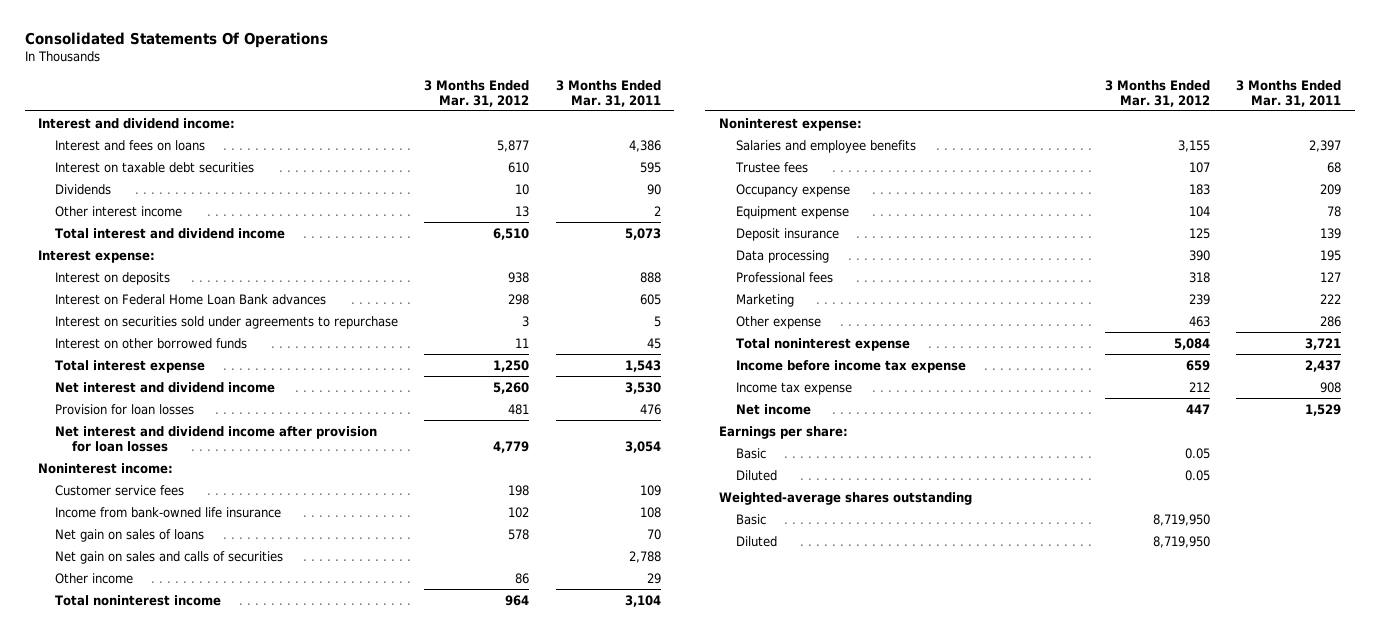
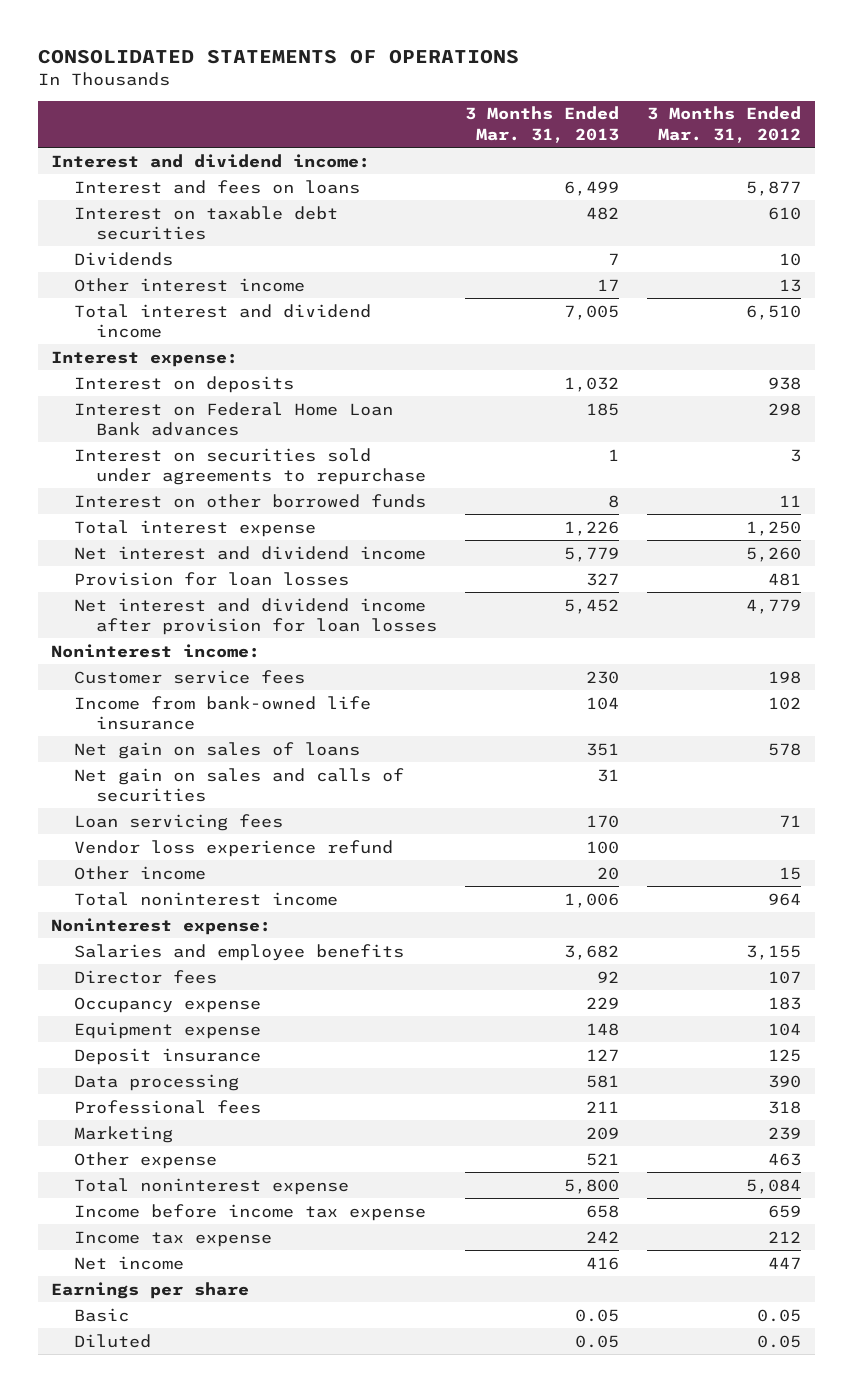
[24,32,328,49] Consolidated Statements Of Operations -> [37,48,519,64] CONSOLIDATED STATEMENTS OF OPERATIONS
[555,79,661,107] 3 Months Ended Mar. 31, 2011 -> none
none -> [465,106,620,143] 3 Months Ended Mar. 31, 2013
none -> [73,813,283,831] Loan servicing fees
none -> [73,839,393,857] Vendor loss experience refund
[515,572,530,584] 86 -> [778,866,801,880] 15
[734,161,808,173] Trustee fees -> none
none -> [73,969,217,984] Director fees
[718,425,848,439] Earnings per share: -> [51,1281,250,1299] Earnings per share
[718,491,972,505] Weighted-average shares outstanding -> none
[735,513,766,525] Basic -> none
[735,535,777,547] Diluted -> none

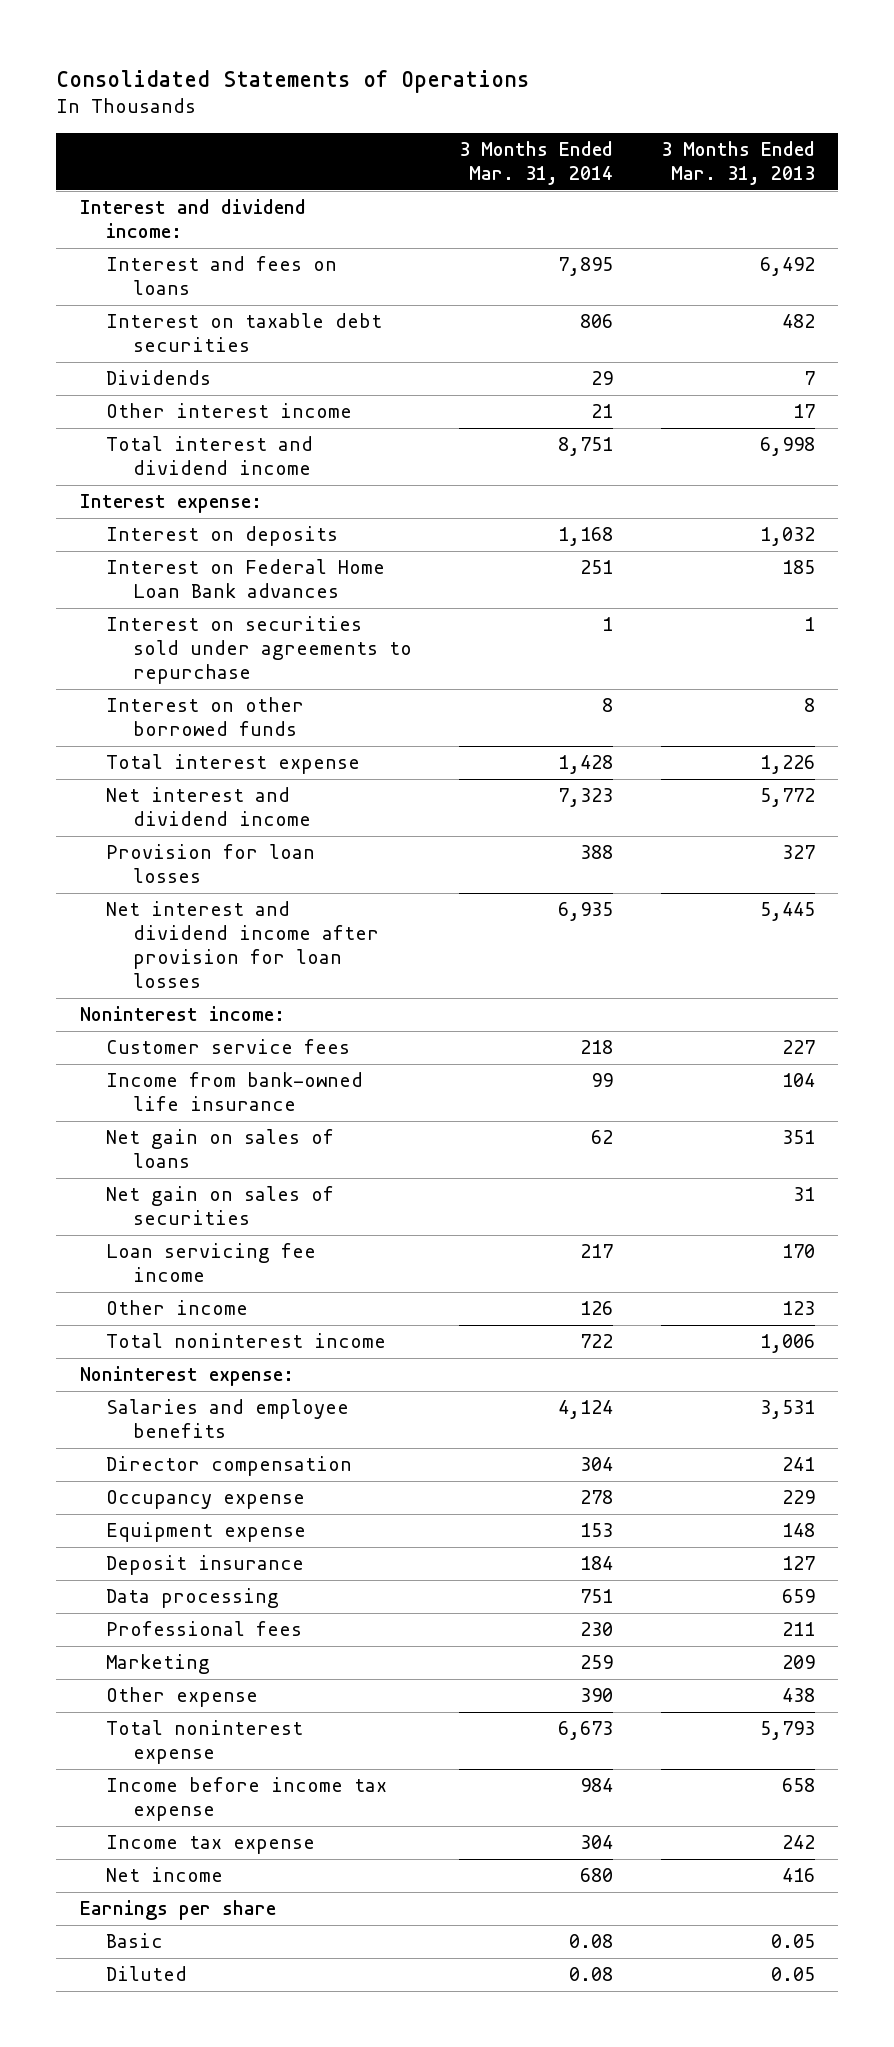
[37,48,519,64] CONSOLIDATED STATEMENTS OF OPERATIONS -> [55,69,529,93] Consolidated Statements of Operations
[646,106,801,143] 3 Months Ended Mar. 31, 2012 -> none
none -> [459,141,614,186] 3 Months Ended Mar. 31, 2014
[564,180,620,196] 6,499 -> [759,257,815,277] 6,492
[564,304,620,320] 7,005 -> [759,437,815,457] 6,998
[564,546,620,562] 5,779 -> [759,788,815,808] 5,772
[564,598,620,614] 5,452 -> [759,902,815,922] 5,445
[586,670,620,684] 230 -> [781,1040,815,1055] 227
[73,813,283,831] Loan servicing fees -> none
[73,839,393,857] Vendor loss experience refund -> none
[73,767,404,803] Net gain on sales and calls of securities -> [106,1186,335,1226] Net gain on sales of securities
none -> [106,1243,317,1283] Loan servicing fee income
[597,866,620,880] 20 -> [781,1301,815,1316] 123
[564,944,620,960] 3,682 -> [759,1400,815,1420] 3,531
[73,969,217,984] Director fees -> [106,1456,353,1477] Director compensation
[597,970,620,983] 92 -> [781,1457,815,1472] 241
[586,1074,620,1088] 581 -> [781,1589,815,1604] 659
[586,1152,620,1166] 521 -> [781,1688,815,1703] 438
[564,1178,620,1194] 5,800 -> [759,1721,815,1741] 5,793

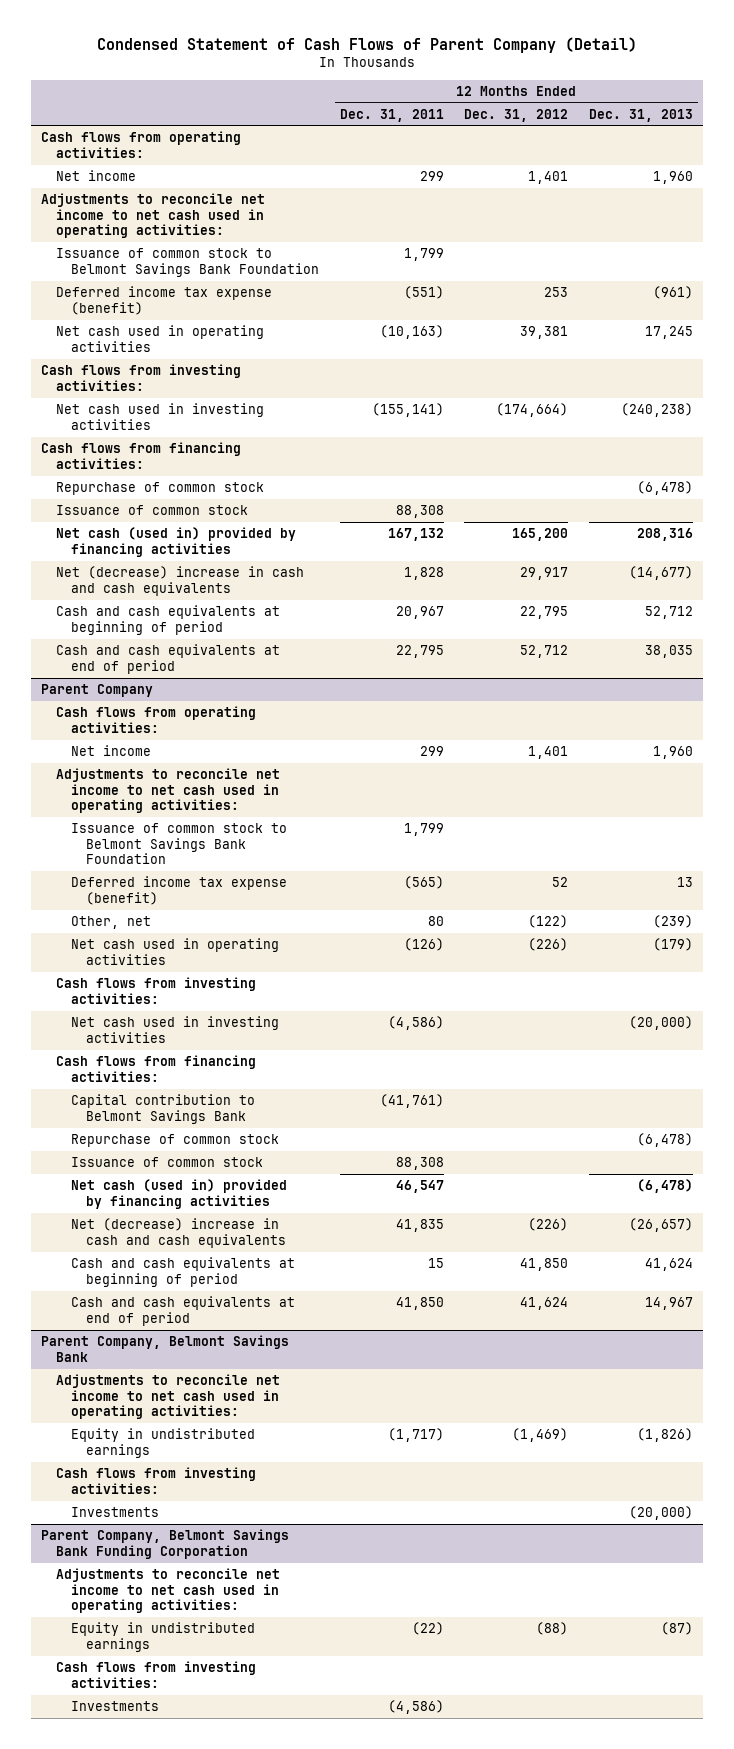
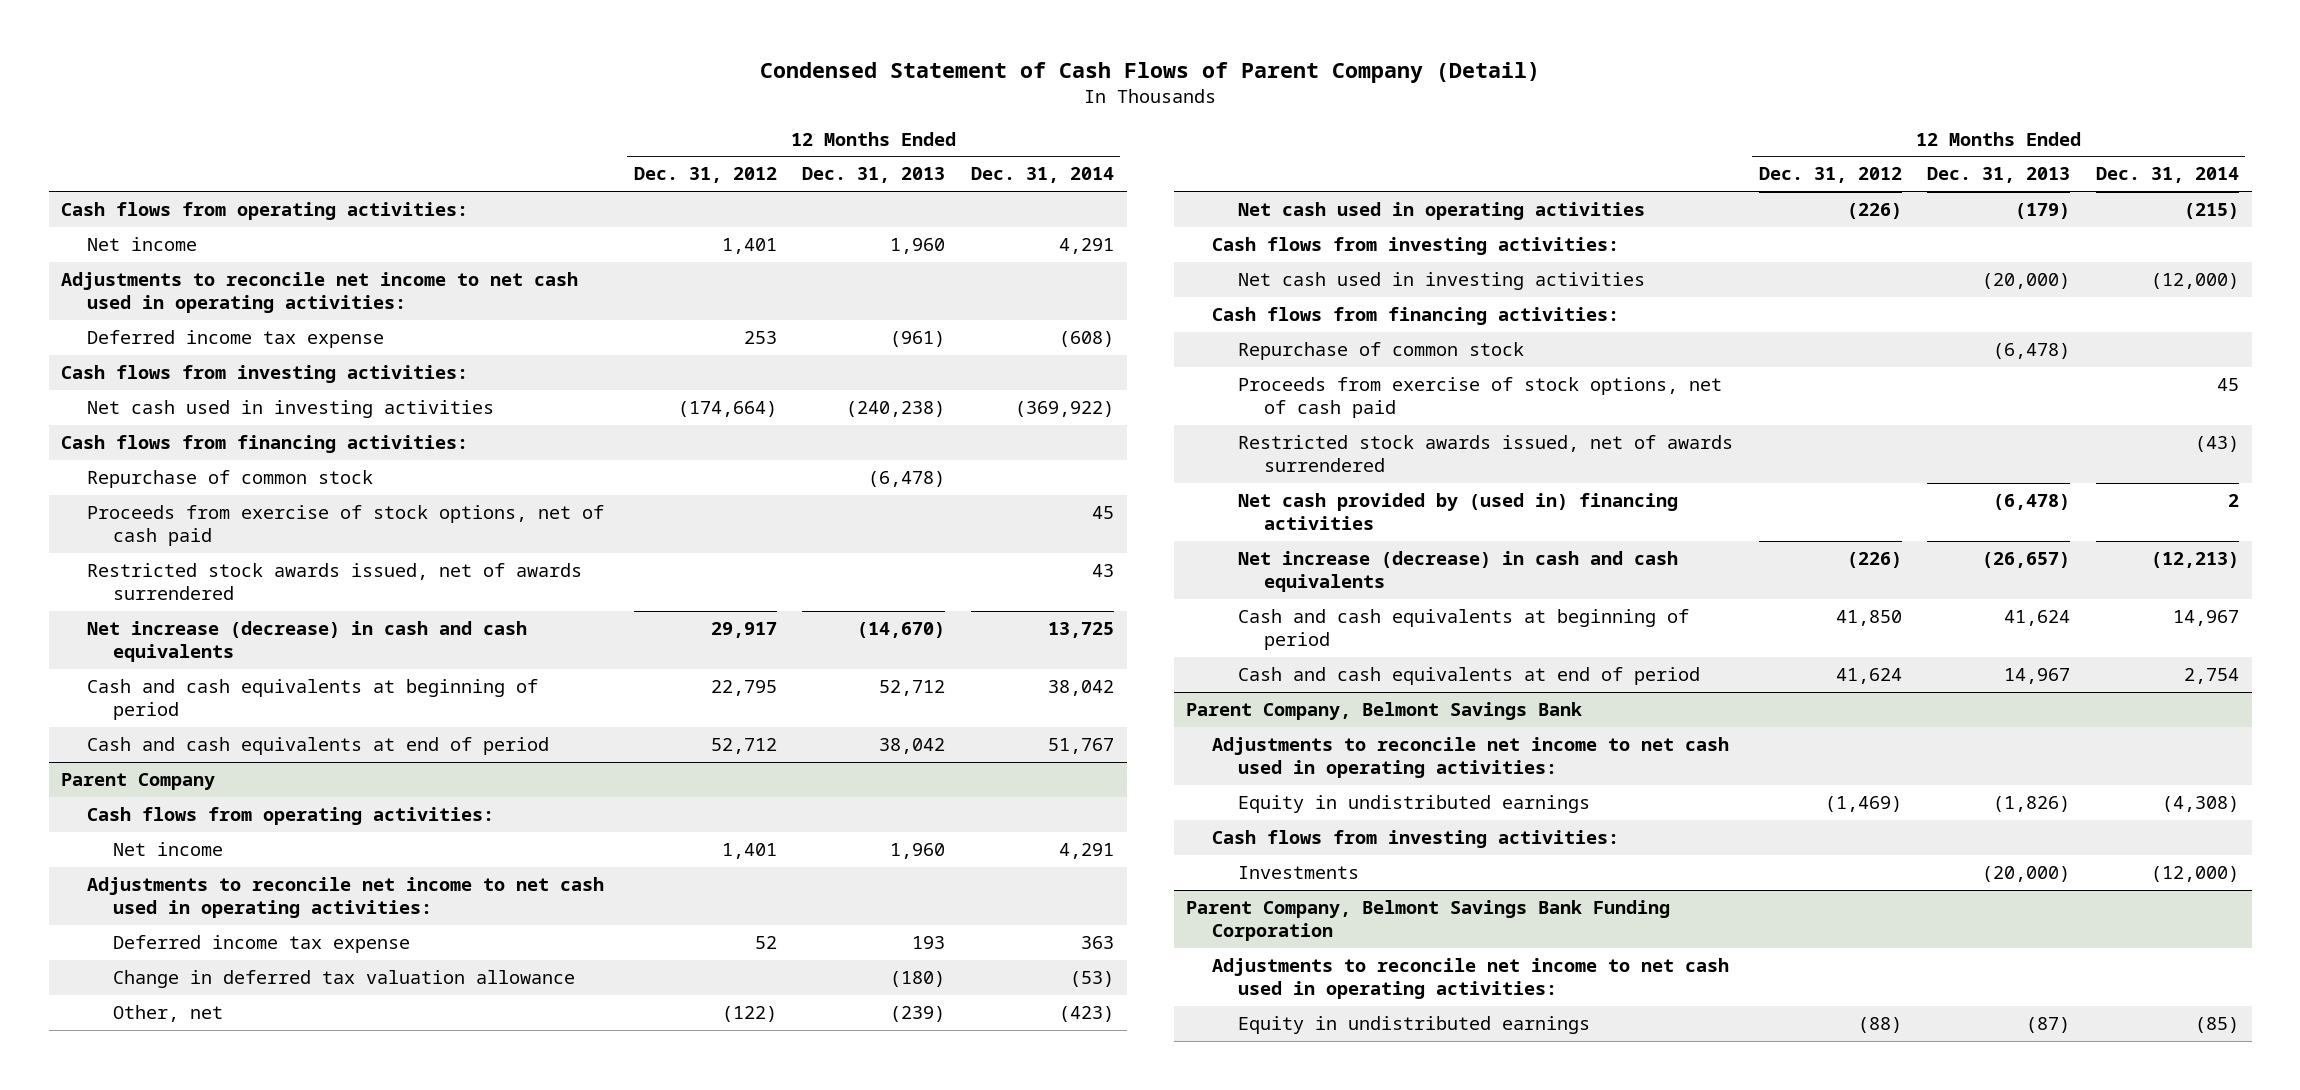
[339,108,444,122] Dec. 31, 2011 -> none
none -> [971,167,1115,184] Dec. 31, 2014
[56,248,320,277] Issuance of common stock to Belmont Savings Bank Foundation -> none
[56,325,265,352] Net cash used in operating activities -> none
[56,286,273,315] Deferred income tax expense (benefit) -> [87,330,385,349] Deferred income tax expense
[56,505,249,516] Issuance of common stock -> none
[56,527,297,557] Net cash (used in) provided by financing activities -> none
none -> [87,505,605,547] Proceeds from exercise of stock options, net of cash paid
none -> [87,563,583,601] Restricted stock awards issued, net of awards surrendered
[56,566,305,596] Net (decrease) increase in cash and cash equivalents -> [87,621,528,663] Net increase (decrease) in cash and cash equivalents
[628,566,693,581] (14,677) -> [857,622,946,639] (14,670)
[644,645,693,659] 38,035 -> [879,738,946,755] 38,042
[71,823,288,865] Issuance of common stock to Belmont Savings Bank Foundation -> none
[71,876,288,905] Deferred income tax expense (benefit) -> [112,935,410,954] Deferred income tax expense
[676,877,693,888] 13 -> [912,936,946,950] 193
none -> [112,970,575,989] Change in deferred tax valuation allowance
[71,1094,256,1124] Capital contribution to Belmont Savings Bank -> none
[71,1157,264,1168] Issuance of common stock -> none
none -> [1237,377,1722,419] Proceeds from exercise of stock options, net of cash paid
none -> [1237,435,1733,473] Restricted stock awards issued, net of awards surrendered
[71,1179,288,1209] Net cash (used in) provided by financing activities -> [1237,493,1678,531] Net cash provided by (used in) financing activities
[71,1218,287,1248] Net (decrease) increase in cash and cash equivalents -> [1237,551,1678,593] Net increase (decrease) in cash and cash equivalents
[56,1661,257,1688] Cash flows from investing activities: -> none
[71,1701,160,1712] Investments -> none

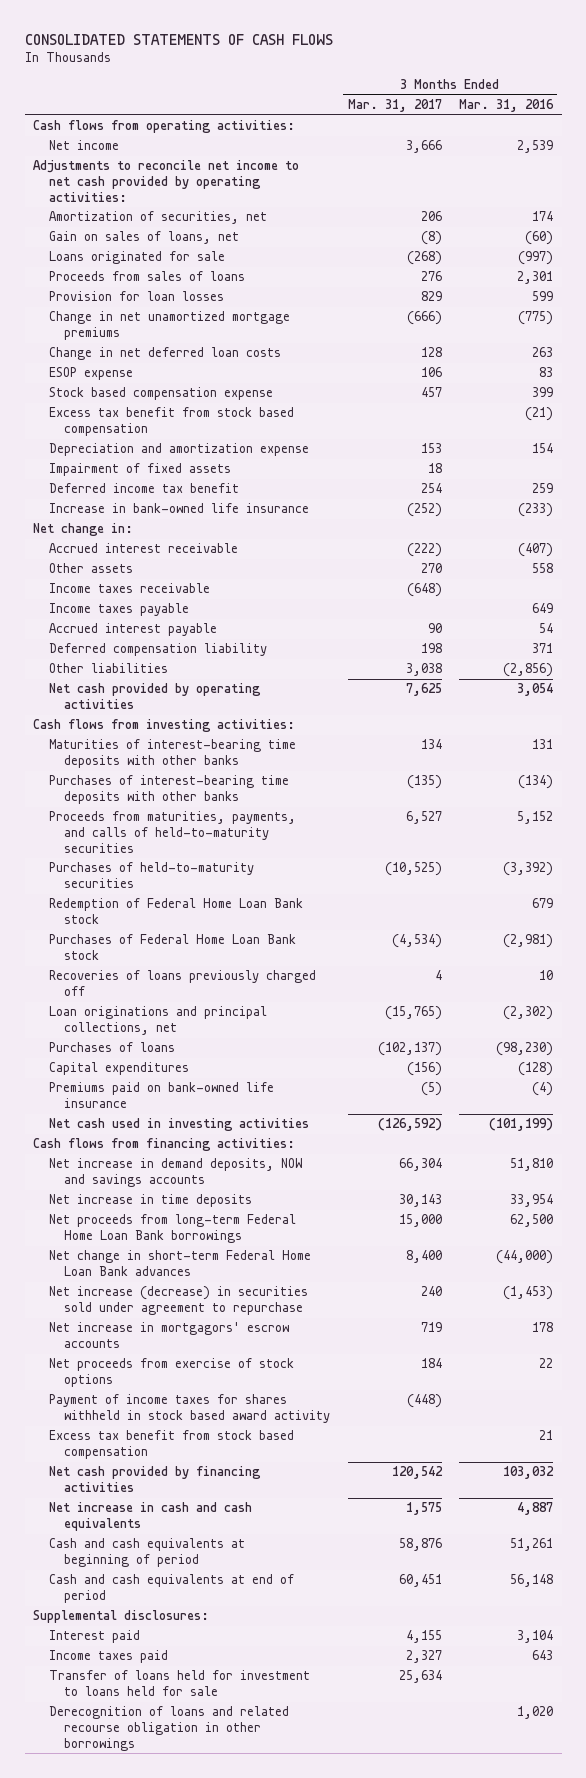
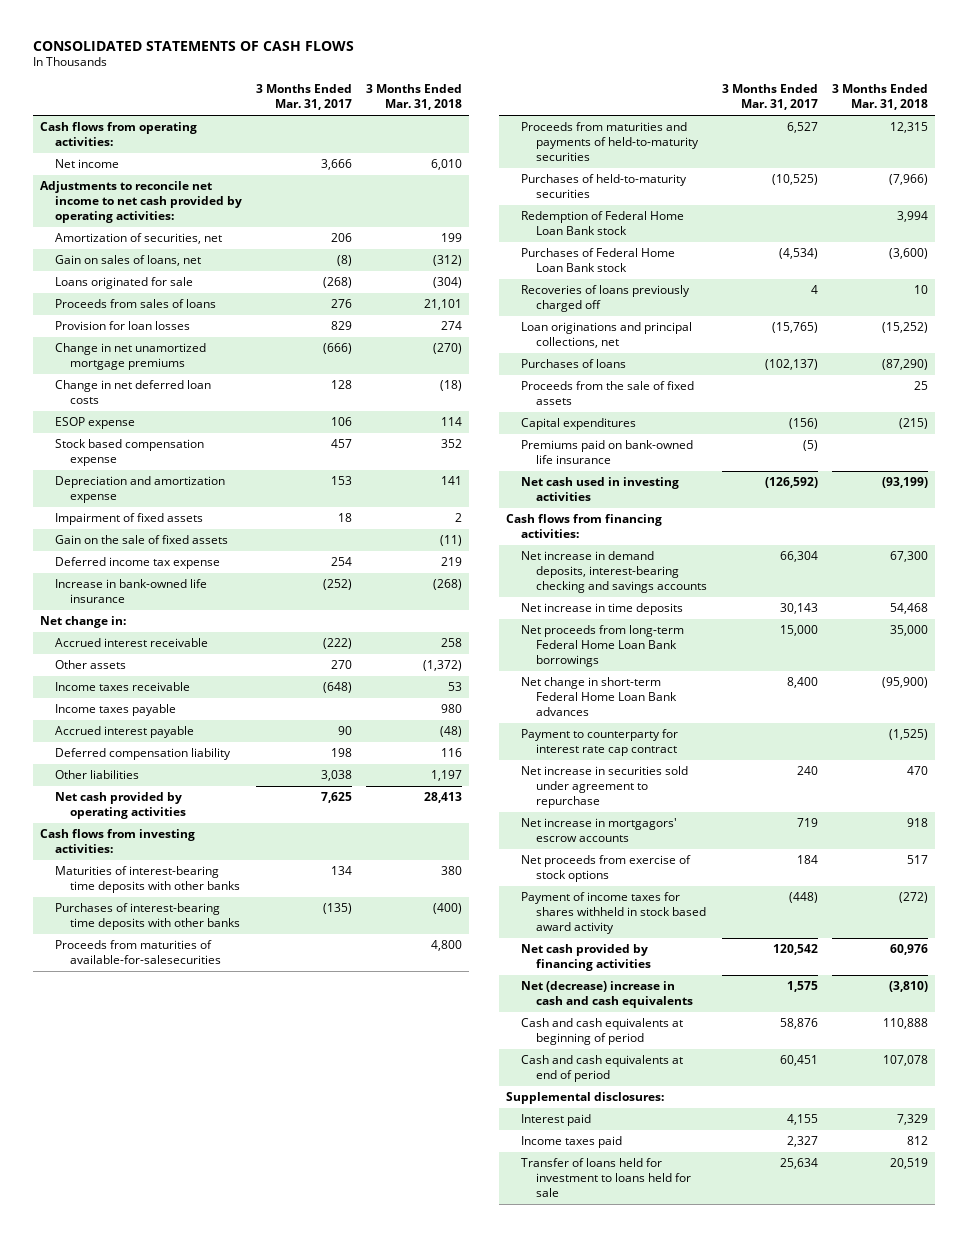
[458,99,554,113] Mar. 31, 2016 -> none
none -> [366,84,463,111] 3 Months Ended Mar. 31, 2018
[48,407,294,437] Excess tax benefit from stock based compensation -> none
none -> [54,535,228,545] Gain on the sale of fixed assets
[48,483,239,494] Deferred income tax benefit -> [54,557,220,570] Deferred income tax expense
none -> [54,940,221,965] Proceeds from maturities of available-for-salesecurities
[48,811,296,853] Proceeds from maturities, payments, and calls of held-to-maturity securities -> [520,122,700,162] Proceeds from maturities and payments of held-to-maturity securities
none -> [520,381,694,406] Proceeds from the sale of fixed assets
[48,1158,302,1188] Net increase in demand deposits, NOW and savings accounts -> [520,551,708,594] Net increase in demand deposits, interest-bearing checking and savings accounts
none -> [520,729,678,757] Payment to counterparty for interest rate cap contract
[48,1286,308,1316] Net increase (decrease) in securities sold under agreement to repurchase -> [520,766,688,809] Net increase in securities sold under agreement to repurchase
[48,1430,294,1460] Excess tax benefit from stock based compensation -> none
[48,1502,252,1532] Net increase in cash and cash equivalents -> [520,981,694,1009] Net (decrease) increase in cash and cash equivalents
[48,1706,289,1751] Derecognition of loans and related recourse obligation in other borrowings -> none

